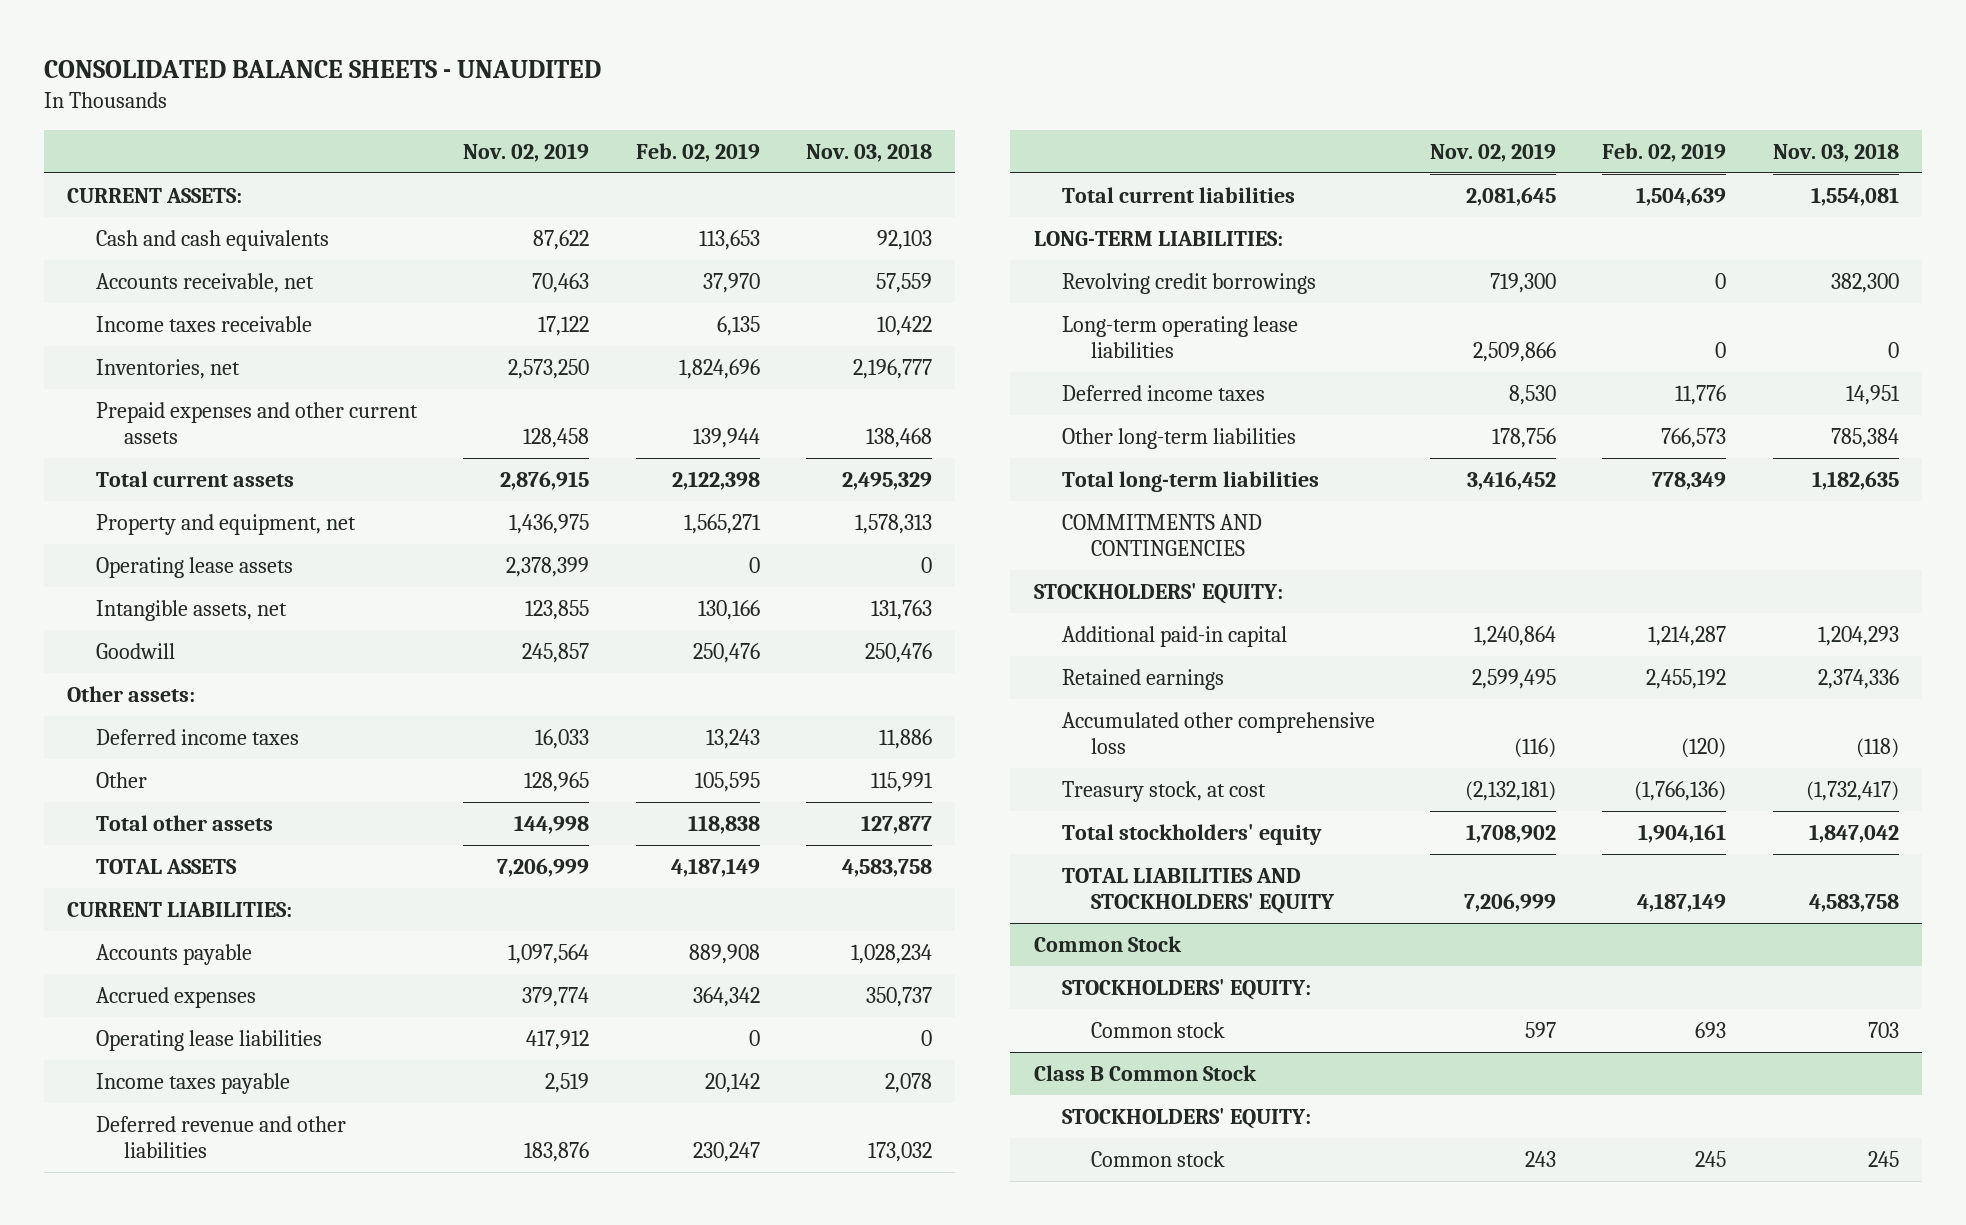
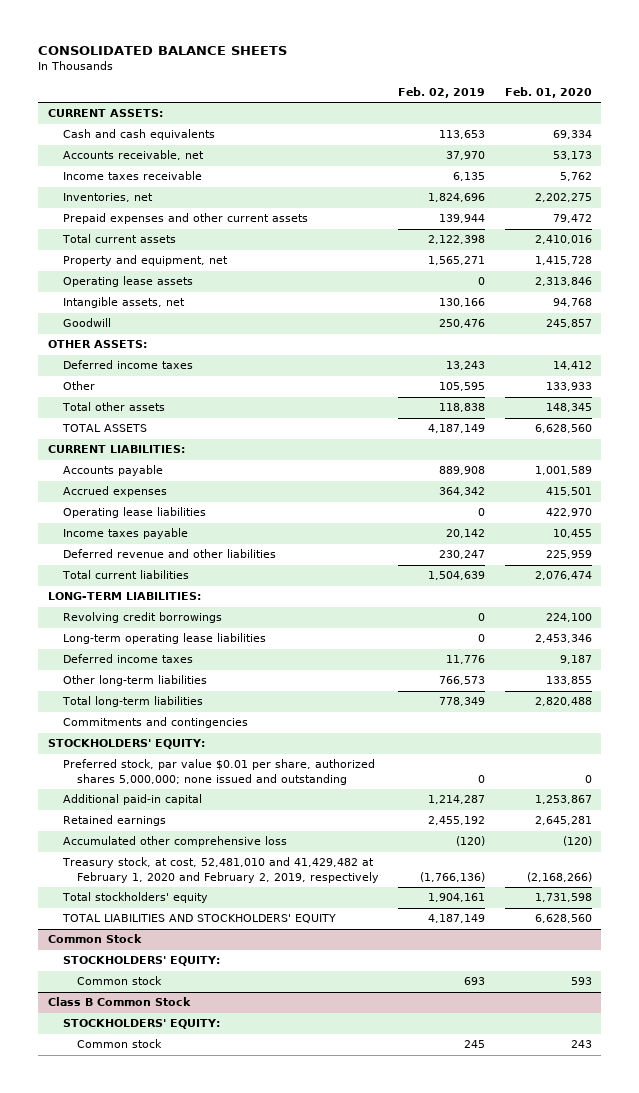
[43,59,601,78] CONSOLIDATED BALANCE SHEETS - UNAUDITED -> [38,46,288,56] CONSOLIDATED BALANCE SHEETS
[463,142,590,162] Nov. 02, 2019 -> none
[806,142,933,162] Nov. 03, 2018 -> none
none -> [504,87,592,99] Feb. 01, 2020
[66,686,195,703] Other assets: -> [47,340,147,349] OTHER ASSETS:
[1062,514,1263,556] COMMITMENTS AND CONTINGENCIES -> [62,717,248,729] Commitments and contingencies
none -> [62,759,375,785] Preferred stock, par value $0.01 per share, authorized shares 5,000,000; none issued and outstanding
[1062,781,1267,803] Treasury stock, at cost -> [61,857,380,883] Treasury stock, at cost, 52,481,010 and 41,429,482 at February 1, 2020 and February 2, 2019, respectively

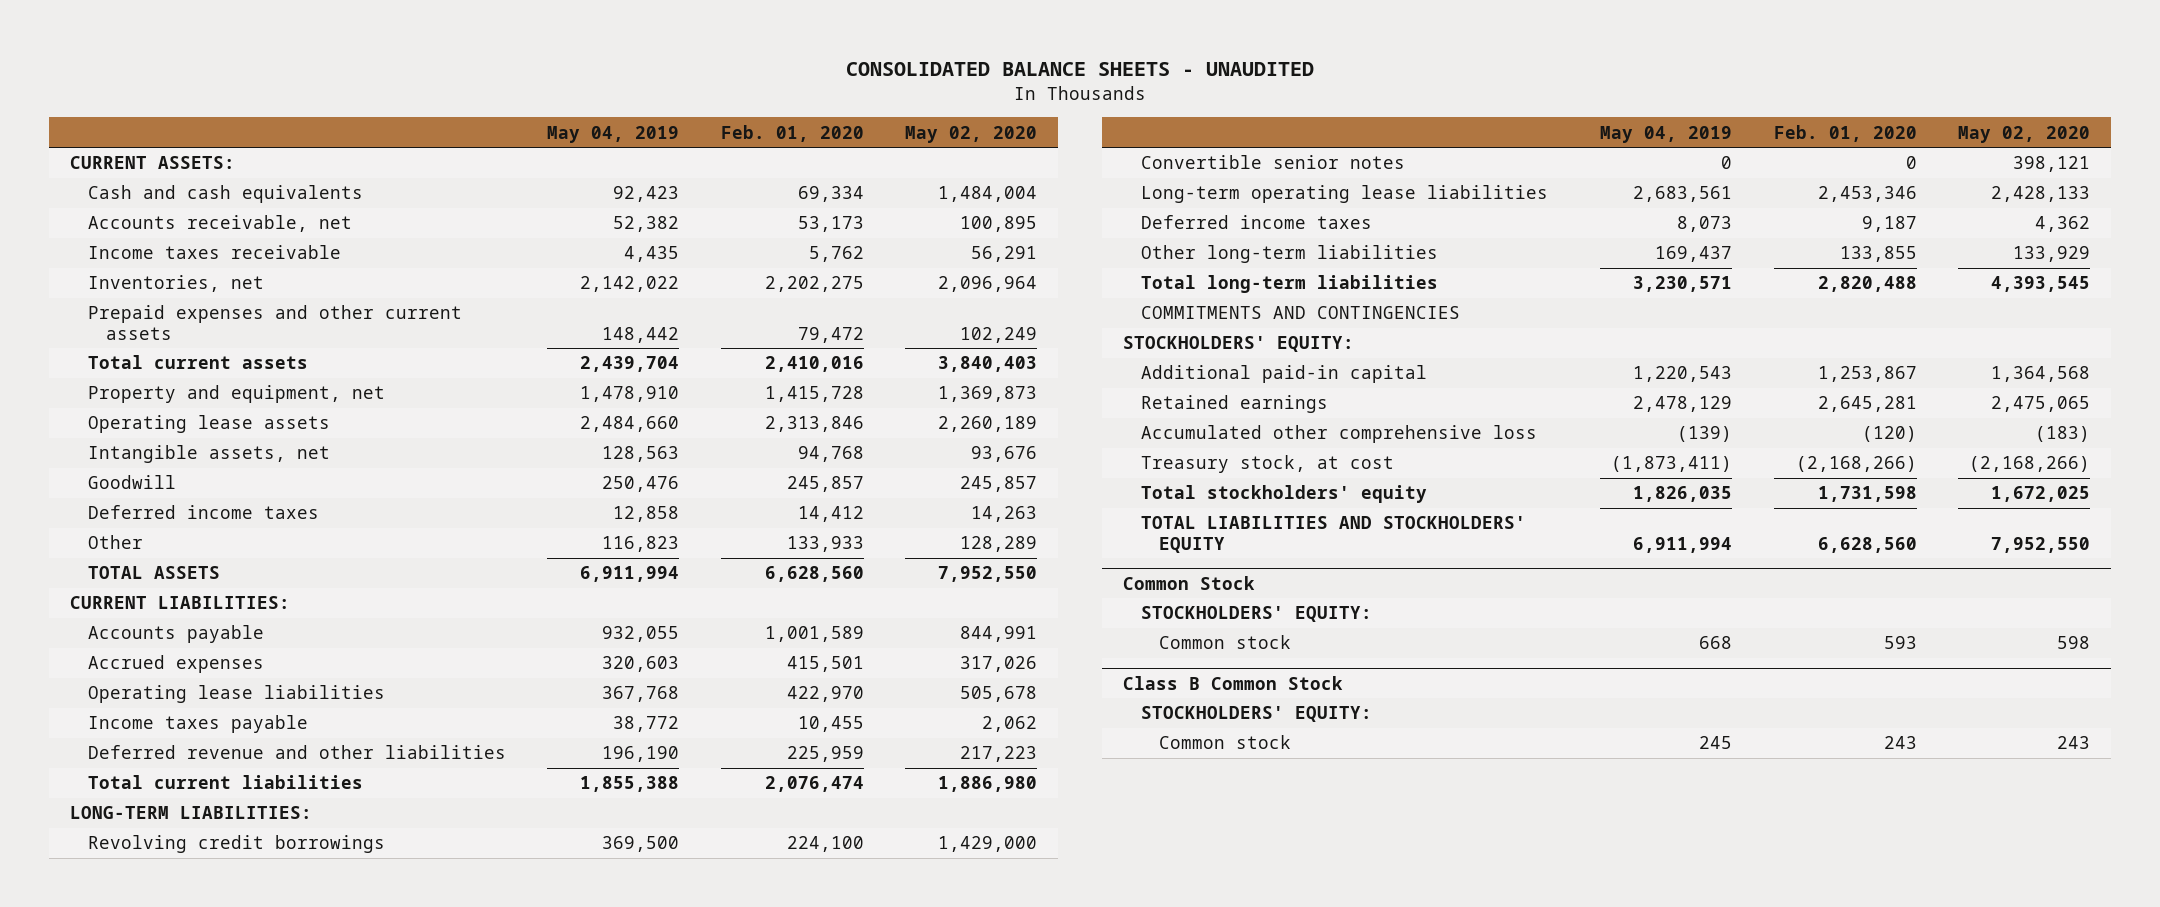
[38,46,288,56] CONSOLIDATED BALANCE SHEETS -> [846,62,1315,77] CONSOLIDATED BALANCE SHEETS - UNAUDITED
[398,87,486,99] Feb. 02, 2019 -> none
none -> [547,125,680,143] May 04, 2019
none -> [905,125,1038,143] May 02, 2020
[47,340,147,349] OTHER ASSETS: -> none
[61,402,165,412] Total other assets -> none
none -> [1140,155,1405,170] Convertible senior notes
[62,717,248,729] Commitments and contingencies -> [1140,306,1460,320] COMMITMENTS AND CONTINGENCIES
[62,759,375,785] Preferred stock, par value $0.01 per share, authorized shares 5,000,000; none issued and outstanding -> none
[61,857,380,883] Treasury stock, at cost, 52,481,010 and 41,429,482 at February 1, 2020 and February 2, 2019, respectively -> [1140,455,1394,474] Treasury stock, at cost

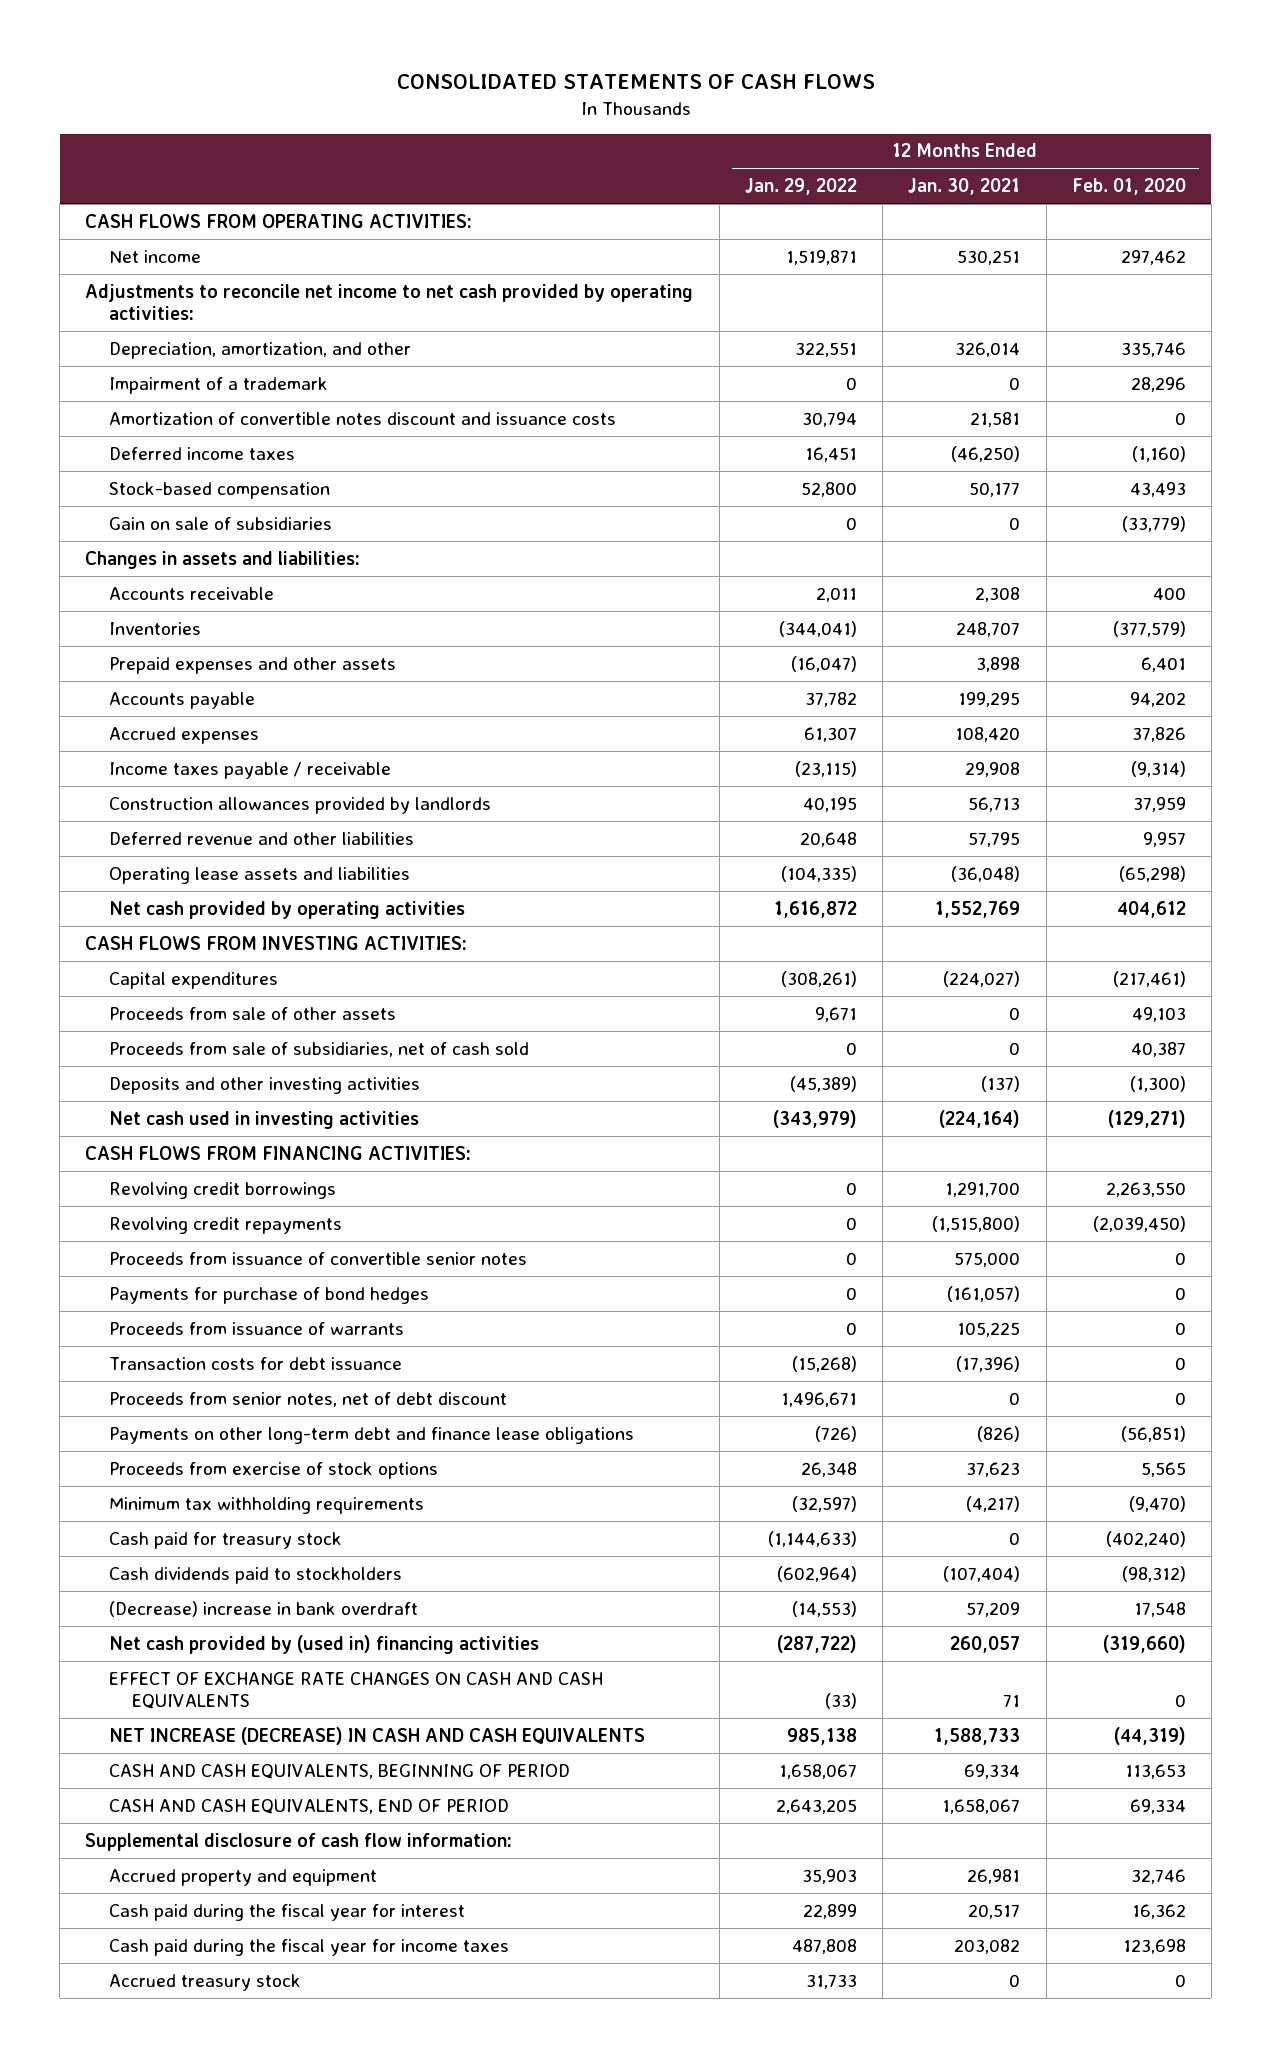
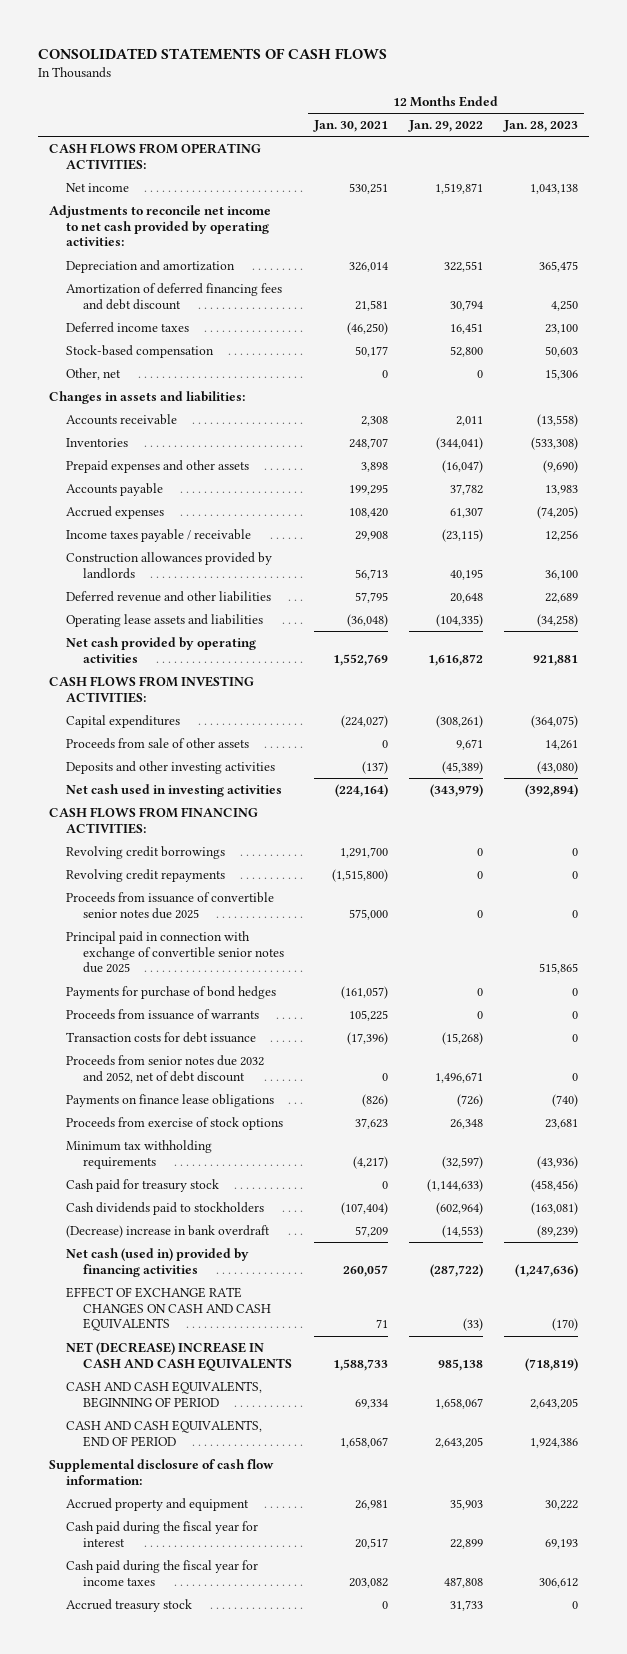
[1071,178,1186,196] Feb. 01, 2020 -> none
none -> [503,119,579,132] Jan. 28, 2023
[108,376,328,394] Impairment of a trademark -> none
[108,341,411,359] Depreciation, amortization, and other -> [66,259,236,273] Depreciation and amortization
[108,411,616,425] Amortization of convertible notes discount and issuance costs -> [66,282,283,310] Amortization of deferred financing fees and debt discount
[108,516,332,530] Gain on sale of subsidiaries -> none
none -> [66,367,122,380] Other, net
[108,1041,529,1057] Proceeds from sale of subsidiaries, net of cash sold -> none
[108,1251,527,1265] Proceeds from issuance of convertible senior notes -> [66,891,275,919] Proceeds from issuance of convertible senior notes due 2025
none -> [66,930,285,974] Principal paid in connection with exchange of convertible senior notes due 2025
[108,1391,507,1407] Proceeds from senior notes, net of debt discount -> [66,1054,265,1083] Proceeds from senior notes due 2032 and 2052, net of debt discount
[108,1426,634,1444] Payments on other long-term debt and finance lease obligations -> [66,1093,275,1107] Payments on finance lease obligations
[108,1634,539,1654] Net cash provided by (used in) financing activities -> [66,1247,250,1277] Net cash (used in) provided by financing activities
[108,1726,645,1745] NET INCREASE (DECREASE) IN CASH AND CASH EQUIVALENTS -> [66,1341,293,1371] NET (DECREASE) INCREASE IN CASH AND CASH EQUIVALENTS

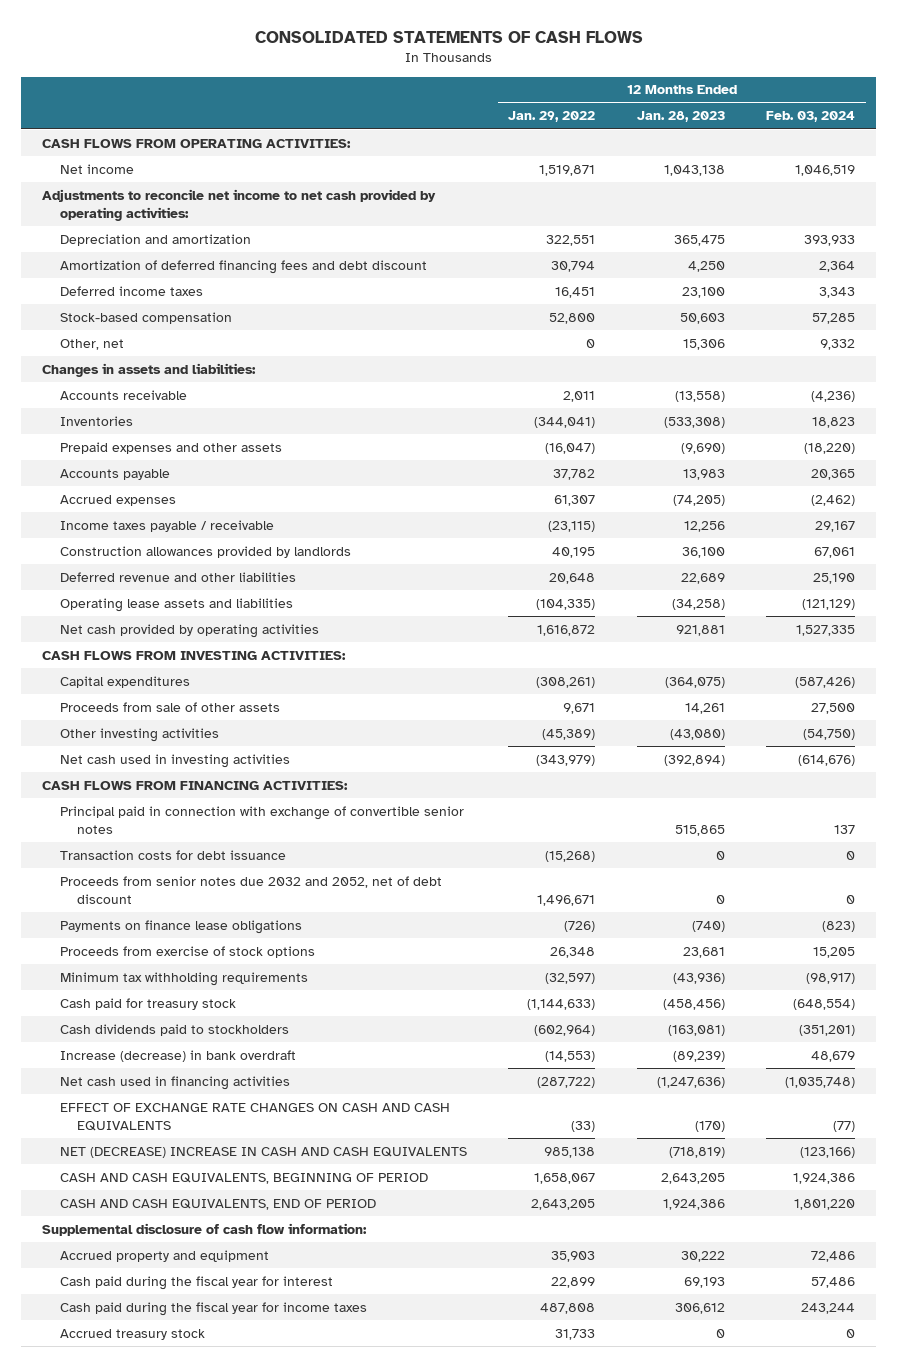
[312,119,388,132] Jan. 30, 2021 -> none
none -> [766,111,856,123] Feb. 03, 2024
[66,760,276,774] Deposits and other investing activities -> [59,727,219,742] Other investing activities
[66,845,226,859] Revolving credit borrowings -> none
[66,868,226,882] Revolving credit repayments -> none
[66,891,275,919] Proceeds from issuance of convertible senior notes due 2025 -> none
[66,985,277,999] Payments for purchase of bond hedges -> none
[66,1008,260,1020] Proceeds from issuance of warrants -> none
[66,930,285,974] Principal paid in connection with exchange of convertible senior notes due 2025 -> [59,805,464,834] Principal paid in connection with exchange of convertible senior notes
[66,1224,271,1238] (Decrease) increase in bank overdraft -> [59,1049,296,1062] Increase (decrease) in bank overdraft
[66,1247,250,1277] Net cash (used in) provided by financing activities -> [59,1075,290,1090] Net cash used in financing activities

